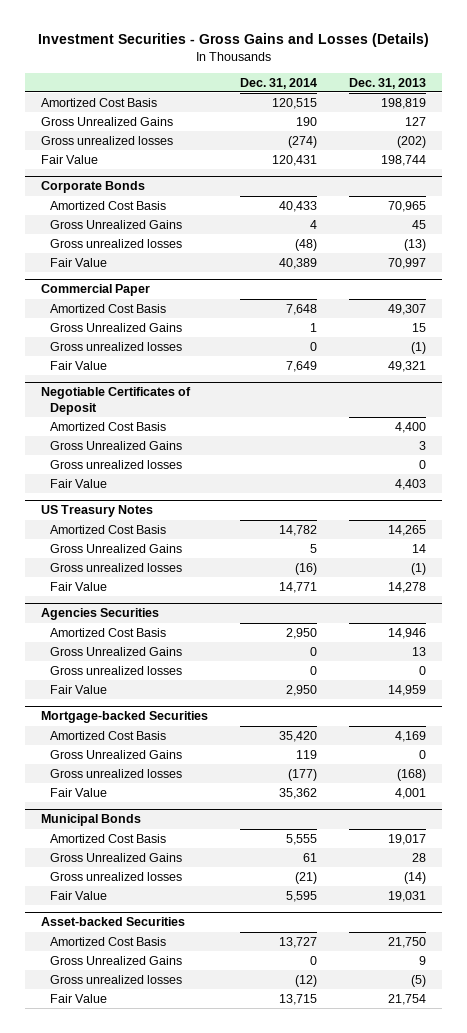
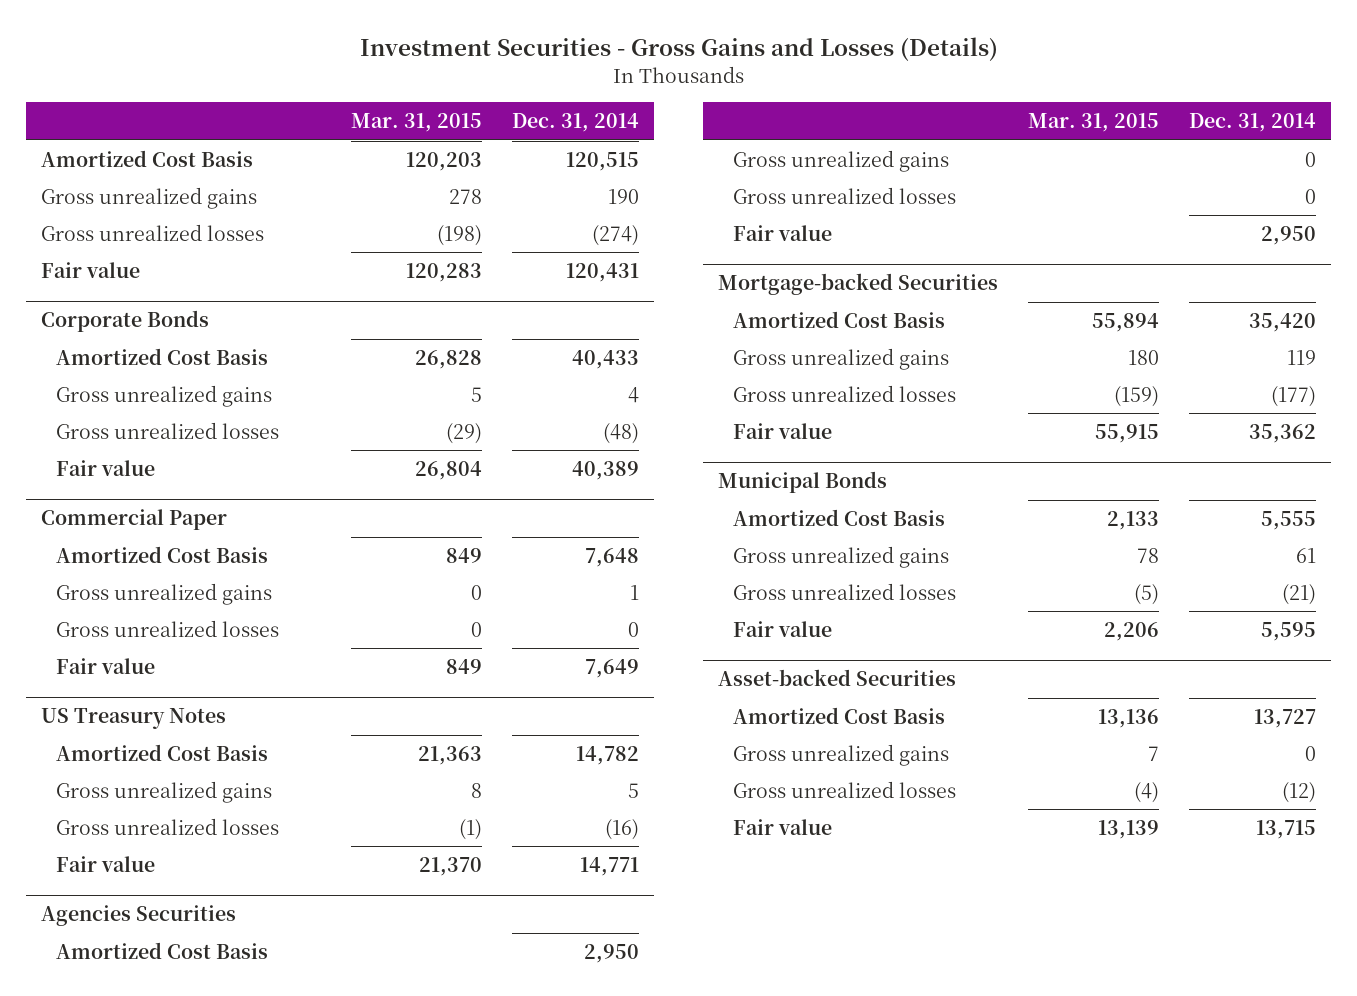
[349,77,427,89] Dec. 31, 2013 -> none
none -> [351,113,483,133] Mar. 31, 2015
[40,116,173,126] Gross Unrealized Gains -> [40,186,257,209] Gross unrealized gains
[40,154,98,164] Fair Value -> [40,261,140,278] Fair value
[50,219,183,229] Gross Unrealized Gains -> [56,384,273,407] Gross unrealized gains
[50,257,108,267] Fair Value -> [56,459,156,476] Fair value
[50,322,183,332] Gross Unrealized Gains -> [56,582,273,605] Gross unrealized gains
[40,387,191,415] Negotiable Certificates of Deposit -> none
[50,421,167,431] Amortized Cost Basis -> none
[50,440,183,450] Gross Unrealized Gains -> none
[50,459,183,469] Gross unrealized losses -> none
[50,478,108,488] Fair Value -> none
[50,360,108,370] Fair Value -> [56,657,156,674] Fair value
[50,543,183,553] Gross Unrealized Gains -> [56,780,273,803] Gross unrealized gains
[50,581,108,591] Fair Value -> [56,855,156,872] Fair value
[50,646,183,656] Gross Unrealized Gains -> [733,149,950,172] Gross unrealized gains
[50,684,108,694] Fair Value -> [733,224,833,241] Fair value
[50,749,183,759] Gross Unrealized Gains -> [733,347,950,370] Gross unrealized gains
[50,787,108,797] Fair Value -> [733,422,833,439] Fair value
[50,852,183,862] Gross Unrealized Gains -> [733,545,950,568] Gross unrealized gains
[50,890,108,900] Fair Value -> [733,620,833,637] Fair value
[50,955,183,965] Gross Unrealized Gains -> [733,743,950,766] Gross unrealized gains
[50,993,108,1003] Fair Value -> [733,818,833,835] Fair value

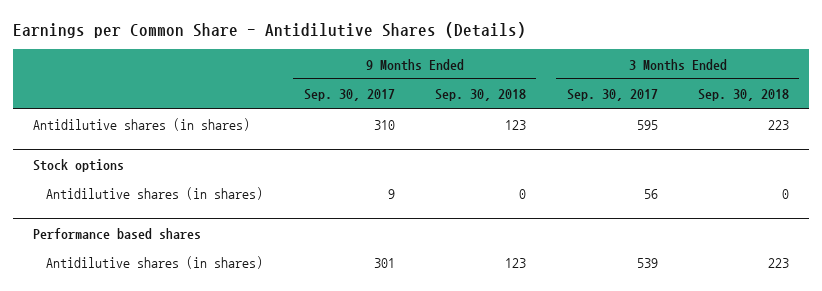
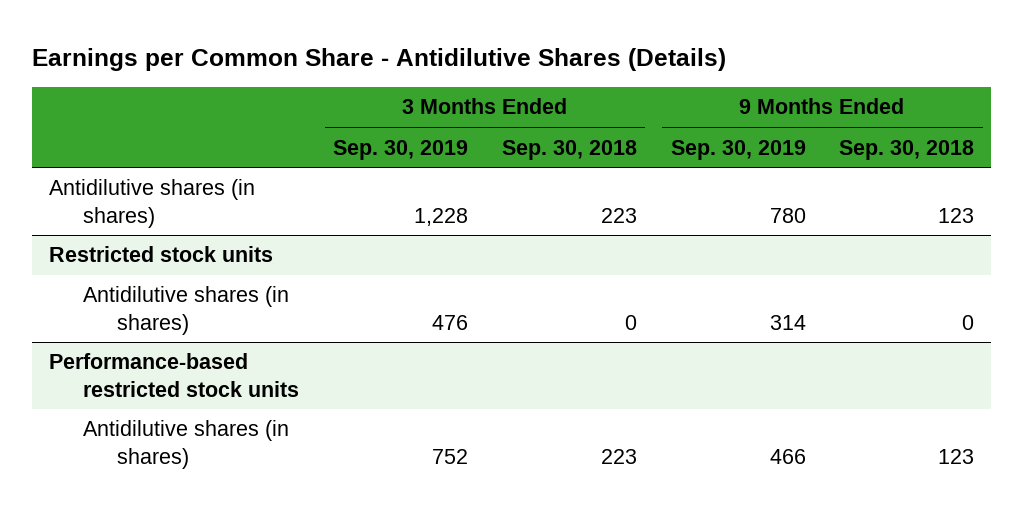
[303,89,395,102] Sep. 30, 2017 -> none
[566,89,658,102] Sep. 30, 2017 -> none
none -> [333,139,469,160] Sep. 30, 2019
none -> [670,139,806,160] Sep. 30, 2019
[33,158,125,172] Stock options -> none
none -> [49,246,274,263] Restricted stock units
[33,227,202,239] Performance based shares -> [49,353,300,397] Performance-based restricted stock units

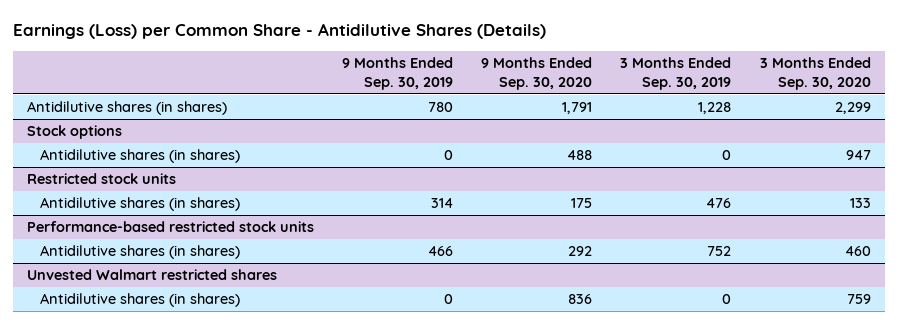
[32,47,727,71] Earnings per Common Share - Antidilutive Shares (Details) -> [13,23,547,40] Earnings (Loss) per Common Share - Antidilutive Shares (Details)
[501,139,637,160] Sep. 30, 2018 -> none
[839,139,975,160] Sep. 30, 2018 -> none
none -> [481,57,593,91] 9 Months Ended Sep. 30, 2020
none -> [759,57,871,91] 3 Months Ended Sep. 30, 2020
none -> [27,125,123,140] Stock options
none -> [39,149,240,164] Antidilutive shares (in shares)
none -> [27,269,278,281] Unvested Walmart restricted shares
none -> [39,293,240,308] Antidilutive shares (in shares)

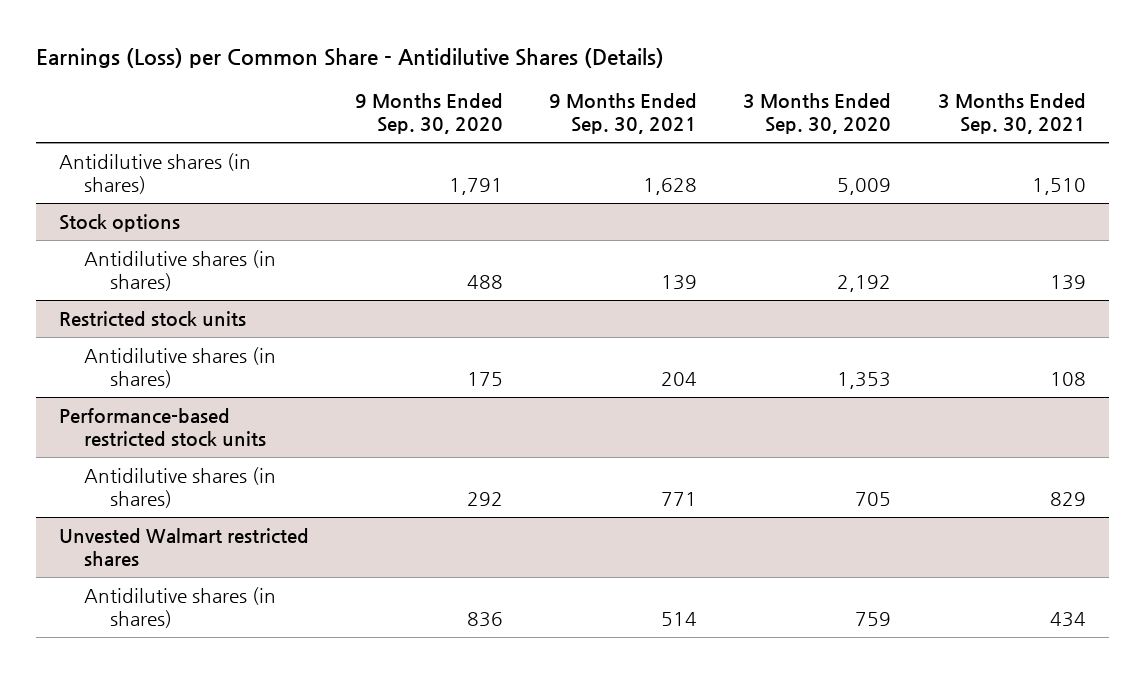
[342,57,454,91] 9 Months Ended Sep. 30, 2019 -> none
[620,57,732,91] 3 Months Ended Sep. 30, 2019 -> none
none -> [549,93,698,135] 9 Months Ended Sep. 30, 2021
none -> [937,93,1086,135] 3 Months Ended Sep. 30, 2021
[834,102,871,115] 2,299 -> [837,178,892,196] 5,009
[845,150,871,161] 947 -> [837,275,892,293] 2,192
[849,198,871,209] 133 -> [837,372,892,390] 1,353
[844,246,871,257] 460 -> [855,492,892,507] 705

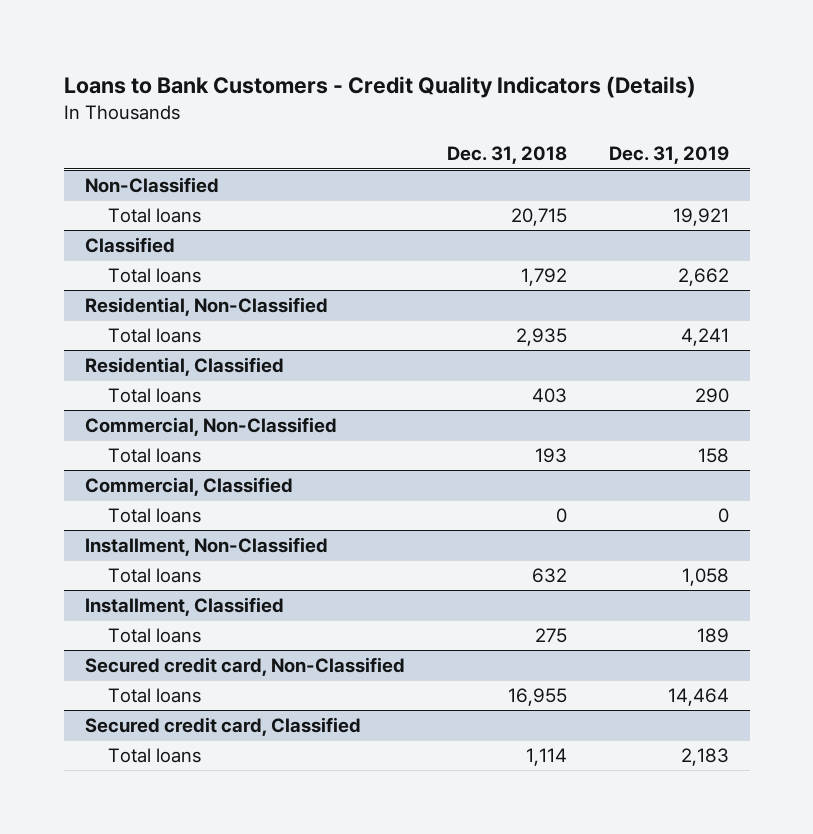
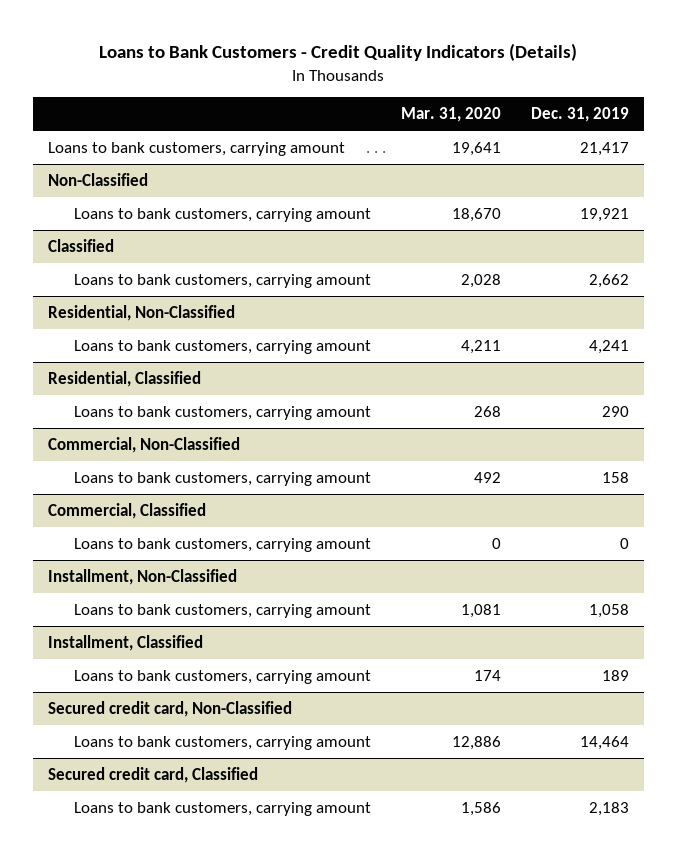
[446,146,567,165] Dec. 31, 2018 -> none
none -> [400,107,501,123] Mar. 31, 2020
none -> [47,141,345,156] Loans to bank customers, carrying amount
[108,207,202,223] Total loans -> [73,207,371,222] Loans to bank customers, carrying amount
[108,267,202,283] Total loans -> [73,273,371,288] Loans to bank customers, carrying amount
[108,327,202,343] Total loans -> [73,339,371,354] Loans to bank customers, carrying amount
[108,387,202,403] Total loans -> none
none -> [73,405,371,420] Loans to bank customers, carrying amount
[108,447,202,463] Total loans -> [73,471,371,486] Loans to bank customers, carrying amount
[108,507,202,523] Total loans -> none
none -> [73,537,371,552] Loans to bank customers, carrying amount
[108,567,202,583] Total loans -> [73,603,371,618] Loans to bank customers, carrying amount
[108,627,202,643] Total loans -> [73,669,371,684] Loans to bank customers, carrying amount
[108,687,202,703] Total loans -> [73,735,371,750] Loans to bank customers, carrying amount
[108,747,202,763] Total loans -> [73,801,371,816] Loans to bank customers, carrying amount

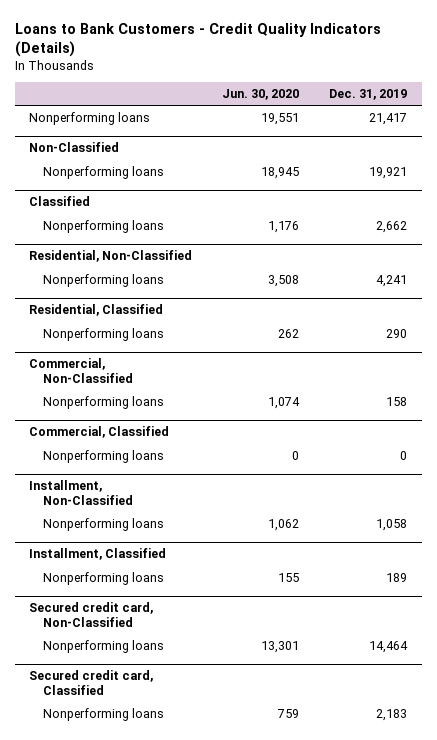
[400,107,501,123] Mar. 31, 2020 -> none
none -> [222,89,300,101] Jun. 30, 2020
[47,141,345,156] Loans to bank customers, carrying amount -> [29,111,151,125] Nonperforming loans
[73,207,371,222] Loans to bank customers, carrying amount -> [43,165,165,179] Nonperforming loans
[73,273,371,288] Loans to bank customers, carrying amount -> [43,219,165,233] Nonperforming loans
[73,339,371,354] Loans to bank customers, carrying amount -> [43,273,165,287] Nonperforming loans
[73,405,371,420] Loans to bank customers, carrying amount -> [43,327,165,341] Nonperforming loans
[73,471,371,486] Loans to bank customers, carrying amount -> [43,395,165,409] Nonperforming loans
[73,537,371,552] Loans to bank customers, carrying amount -> [43,449,165,463] Nonperforming loans
[73,603,371,618] Loans to bank customers, carrying amount -> [43,517,165,531] Nonperforming loans
[73,669,371,684] Loans to bank customers, carrying amount -> [43,571,165,585] Nonperforming loans
[73,735,371,750] Loans to bank customers, carrying amount -> [43,639,165,653] Nonperforming loans
[73,801,371,816] Loans to bank customers, carrying amount -> [43,707,165,721] Nonperforming loans

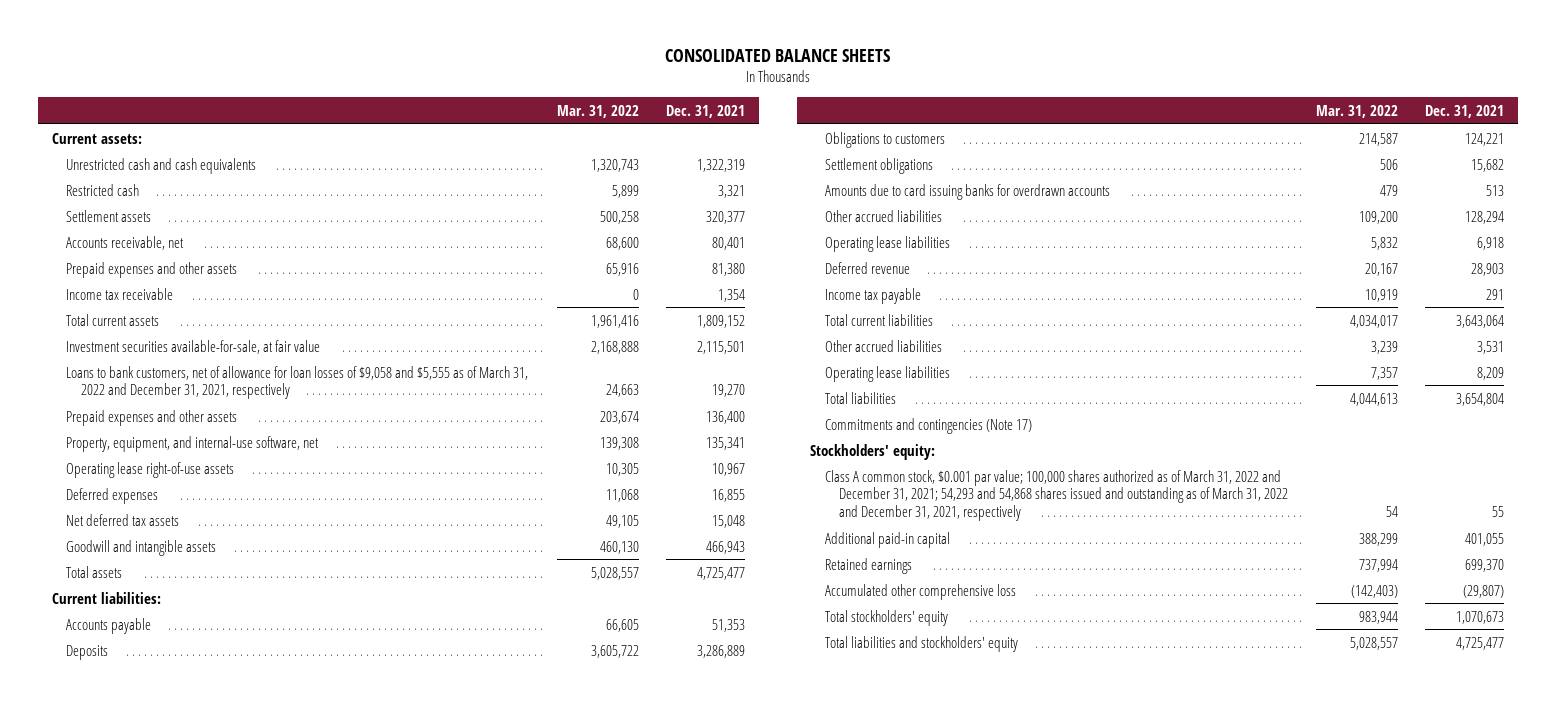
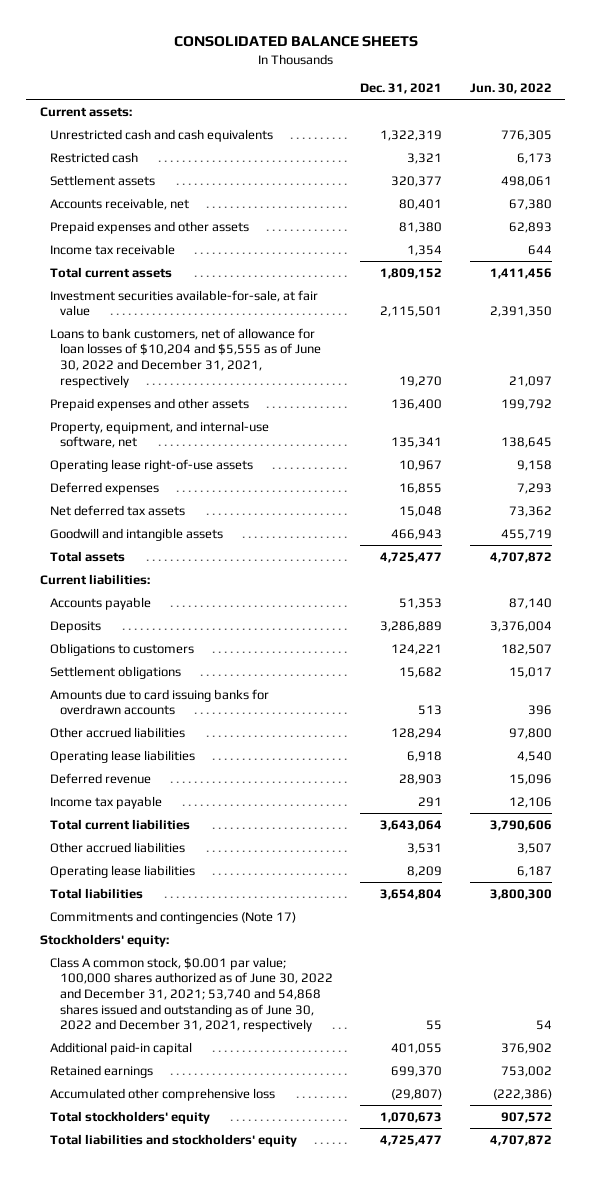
[556,104,639,118] Mar. 31, 2022 -> none
none -> [469,83,552,95] Jun. 30, 2022
[66,365,529,400] Loans to bank customers, net of allowance for loan losses of $9,058 and $5,555 as of March 31, 2022 and December 31, 2021, respectively -> [50,327,322,388] Loans to bank customers, net of allowance for loan losses of $10,204 and $5,555 as of June 30, 2022 and December 31, 2021, respectively
[824,469,1289,522] Class A common stock, $0.001 par value; 100,000 shares authorized as of March 31, 2022 and December 31, 2021; 54,293 and 54,868 shares issued and outstanding as of March 31, 2022 and December 31, 2021, respectively -> [50,956,334,1033] Class A common stock, $0.001 par value; 100,000 shares authorized as of June 30, 2022 and December 31, 2021; 53,740 and 54,868 shares issued and outstanding as of June 30, 2022 and December 31, 2021, respectively

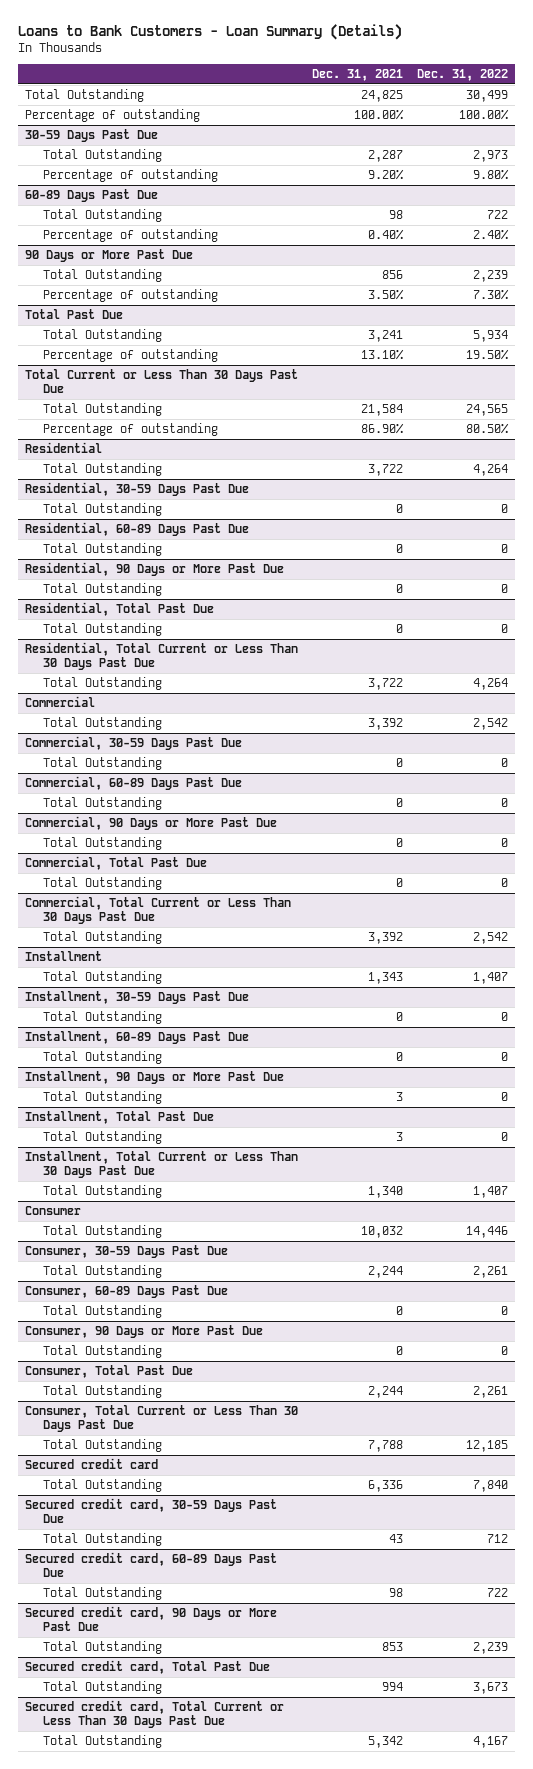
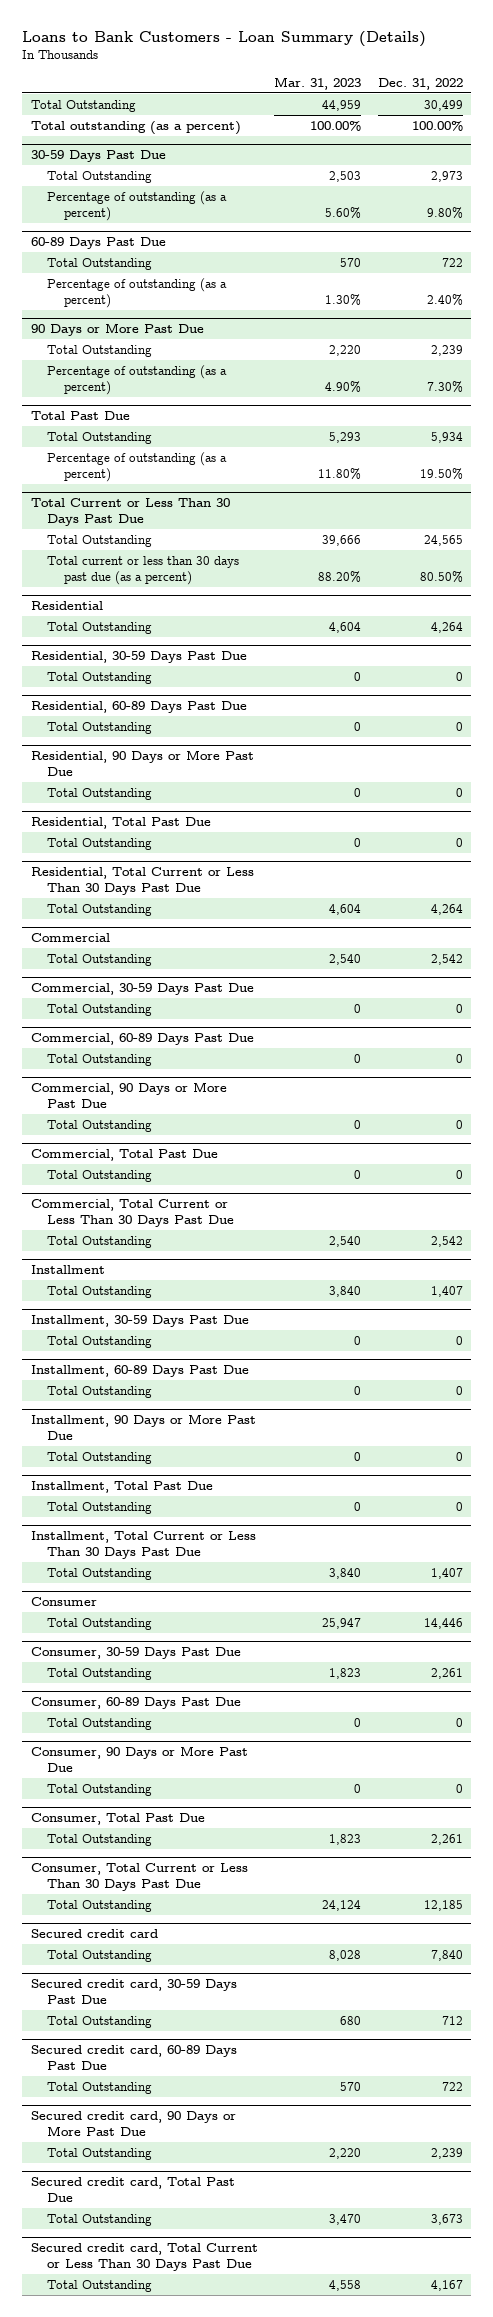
[312,68,404,81] Dec. 31, 2021 -> none
none -> [274,77,362,91] Mar. 31, 2023
[25,109,201,123] Percentage of outstanding -> none
none -> [30,120,241,135] Total outstanding (as a percent)
[42,169,218,183] Percentage of outstanding -> [47,190,228,222] Percentage of outstanding (as a percent)
[42,229,218,243] Percentage of outstanding -> [47,277,228,309] Percentage of outstanding (as a percent)
[42,289,218,303] Percentage of outstanding -> [47,364,228,396] Percentage of outstanding (as a percent)
[42,349,218,363] Percentage of outstanding -> [47,451,228,483] Percentage of outstanding (as a percent)
[42,423,218,437] Percentage of outstanding -> none
none -> [47,555,240,586] Total current or less than 30 days past due (as a percent)

